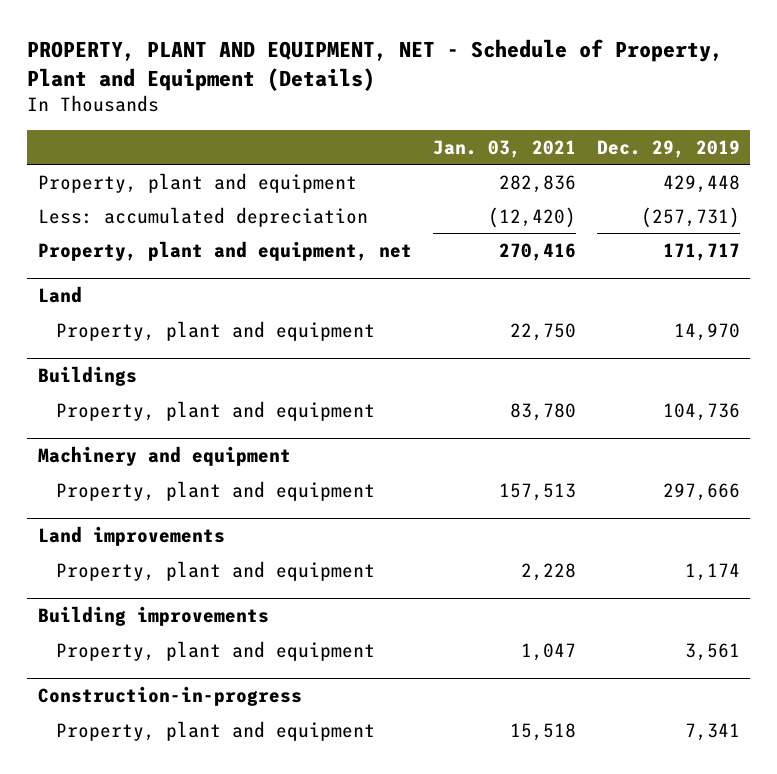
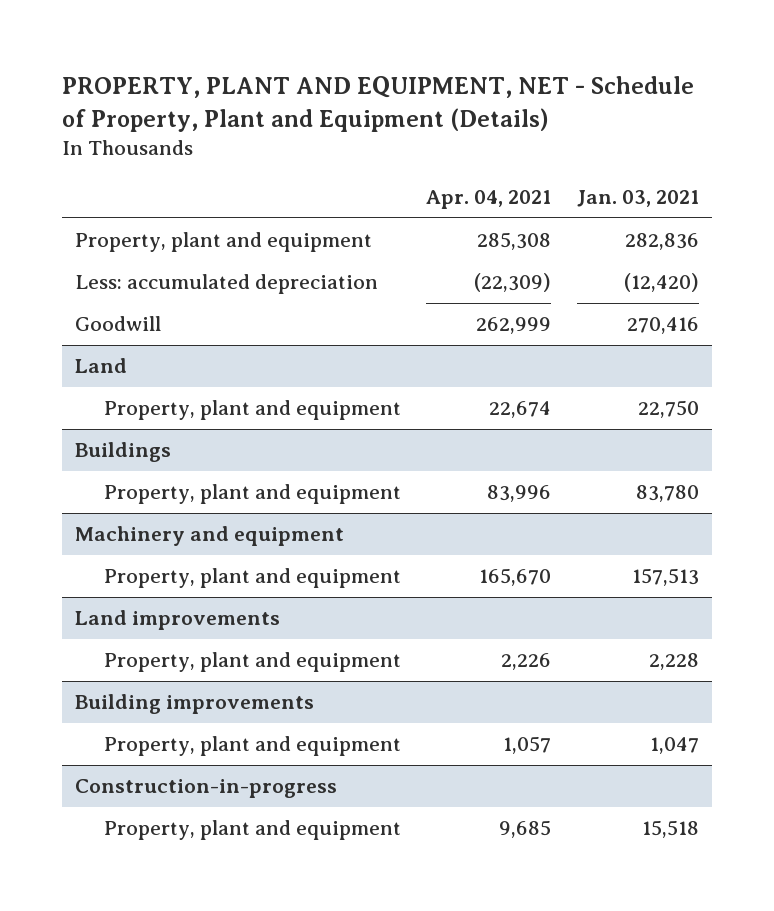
[596,139,740,158] Dec. 29, 2019 -> none
none -> [426,189,552,209] Apr. 04, 2021
[37,240,412,261] Property, plant and equipment, net -> [74,316,161,332] Goodwill

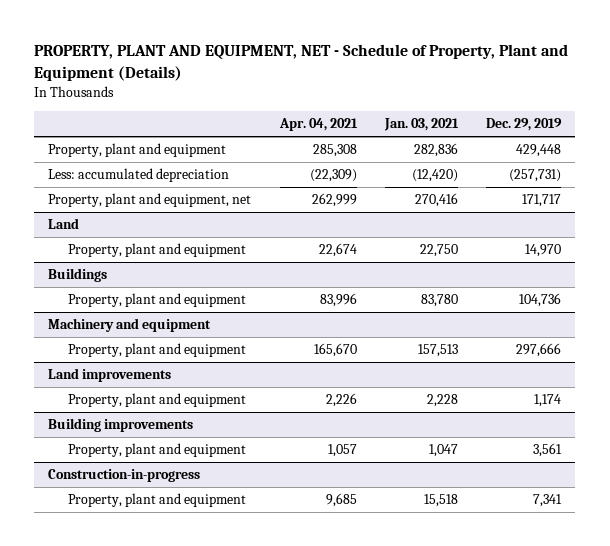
none -> [486,118,563,132] Dec. 29, 2019
[74,316,161,332] Goodwill -> [48,193,252,208] Property, plant and equipment, net

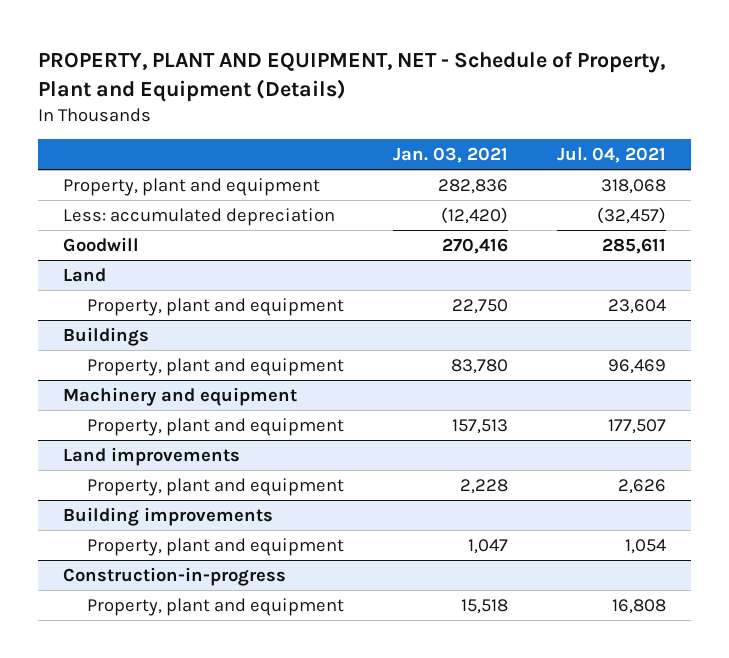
[278,118,358,132] Apr. 04, 2021 -> none
[486,118,563,132] Dec. 29, 2019 -> none
none -> [557,147,667,164] Jul. 04, 2021
[48,193,252,208] Property, plant and equipment, net -> [62,236,139,252] Goodwill

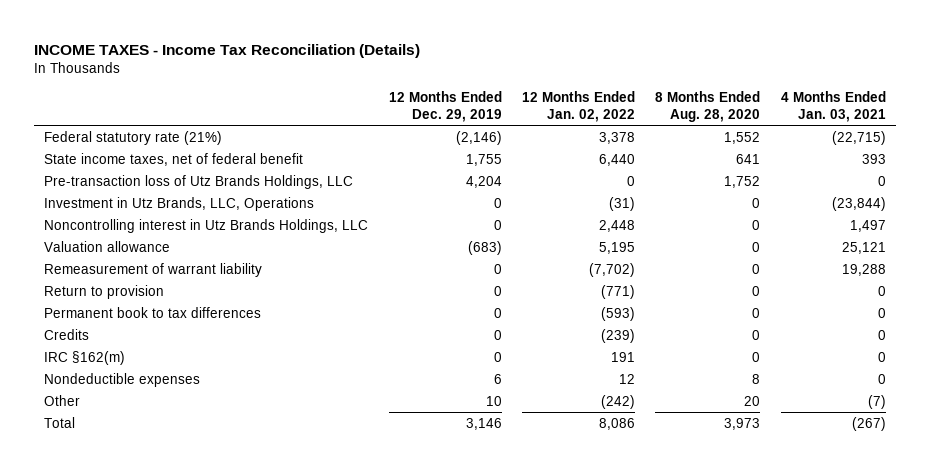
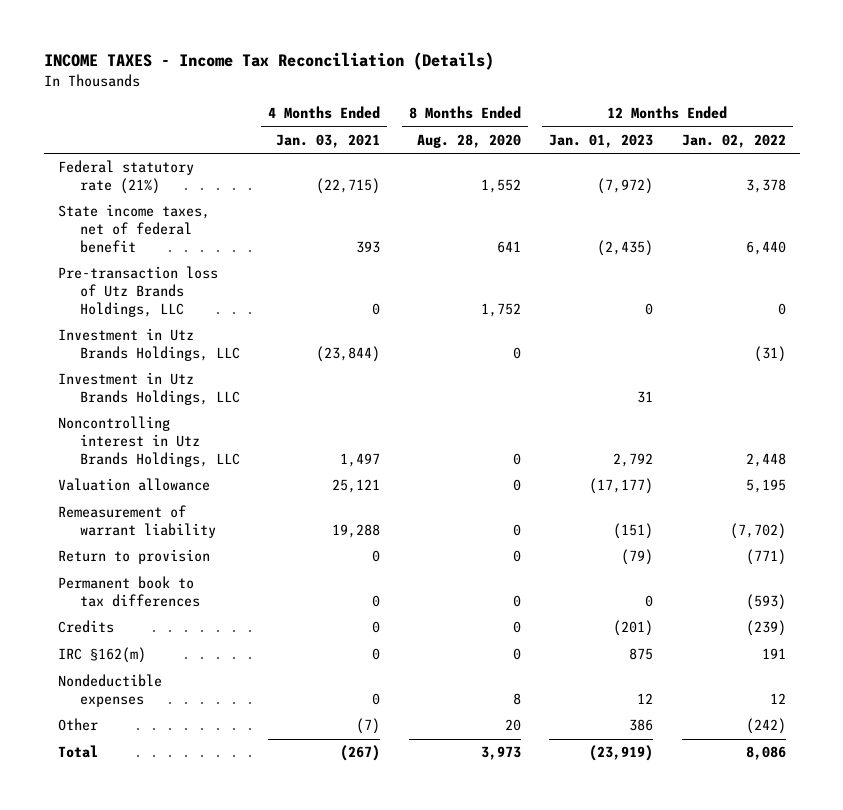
[388,91,502,122] 12 Months Ended Dec. 29, 2019 -> none
none -> [549,134,654,149] Jan. 01, 2023
[44,196,315,211] Investment in Utz Brands, LLC, Operations -> [57,328,240,362] Investment in Utz Brands Holdings, LLC
none -> [57,372,240,406] Investment in Utz Brands Holdings, LLC

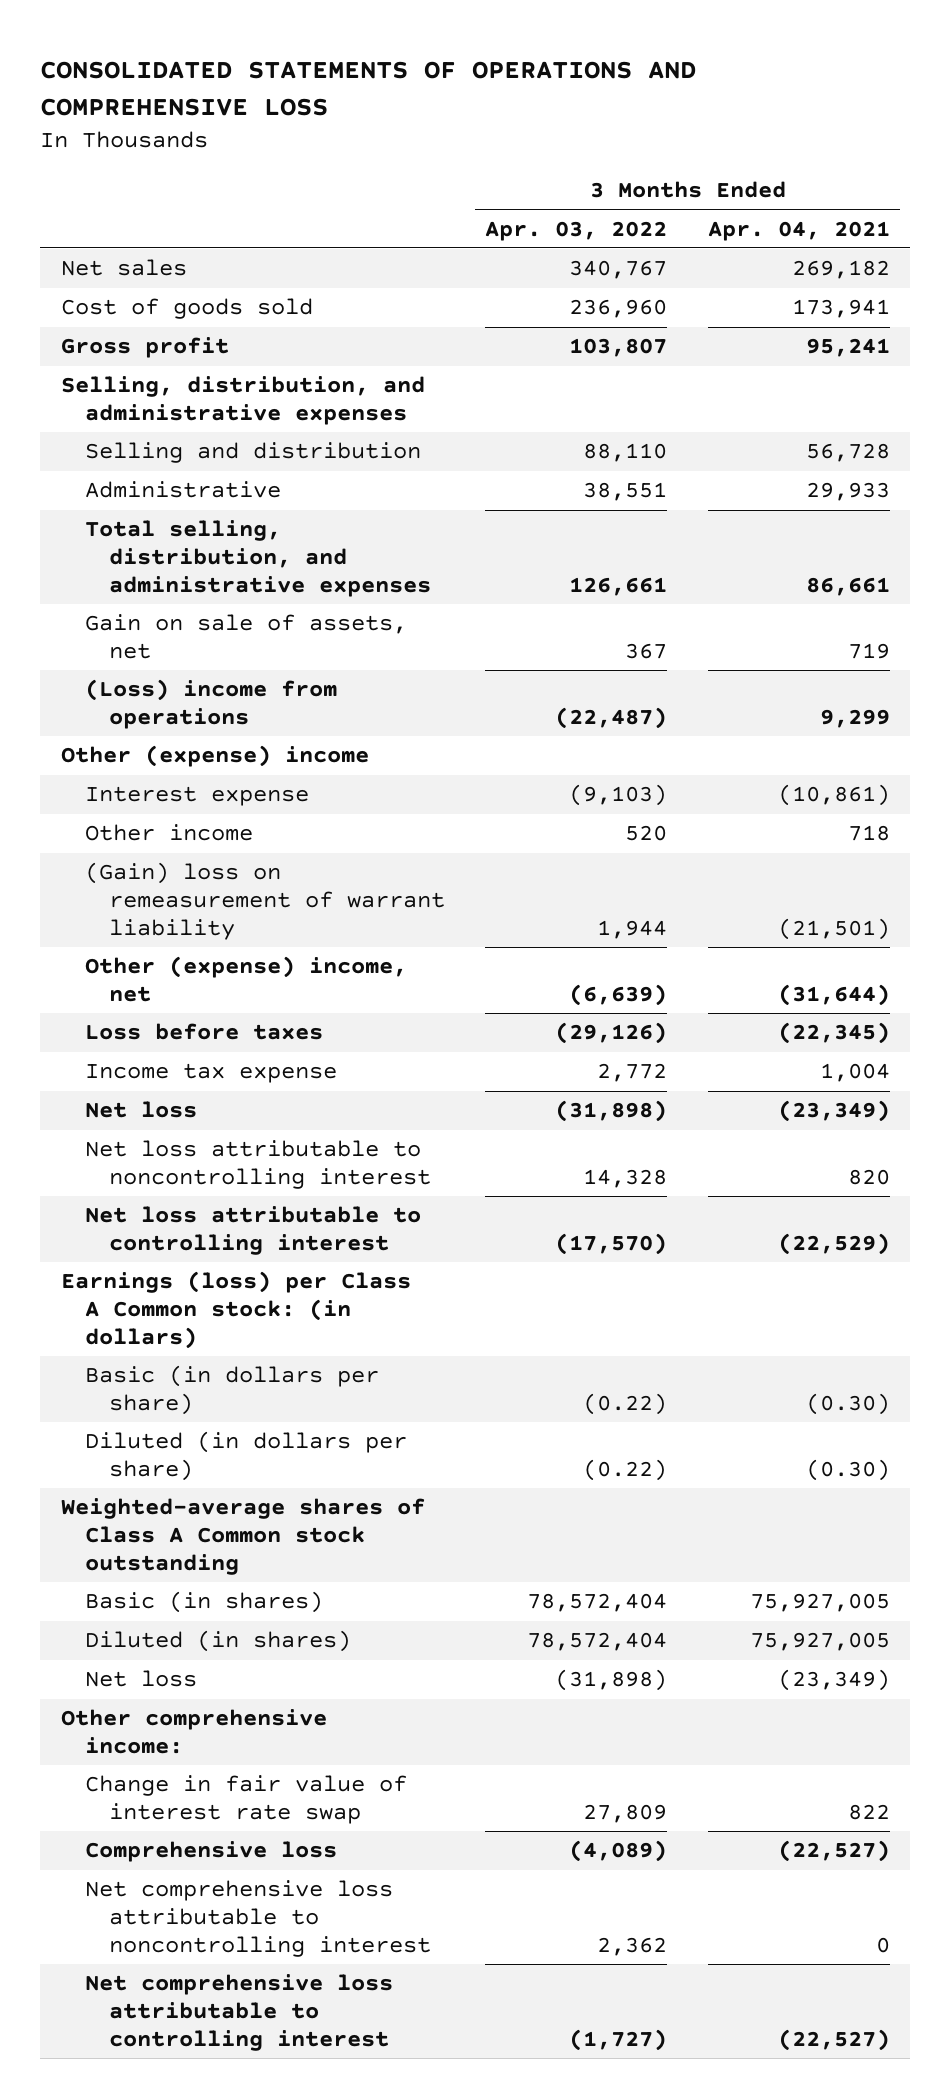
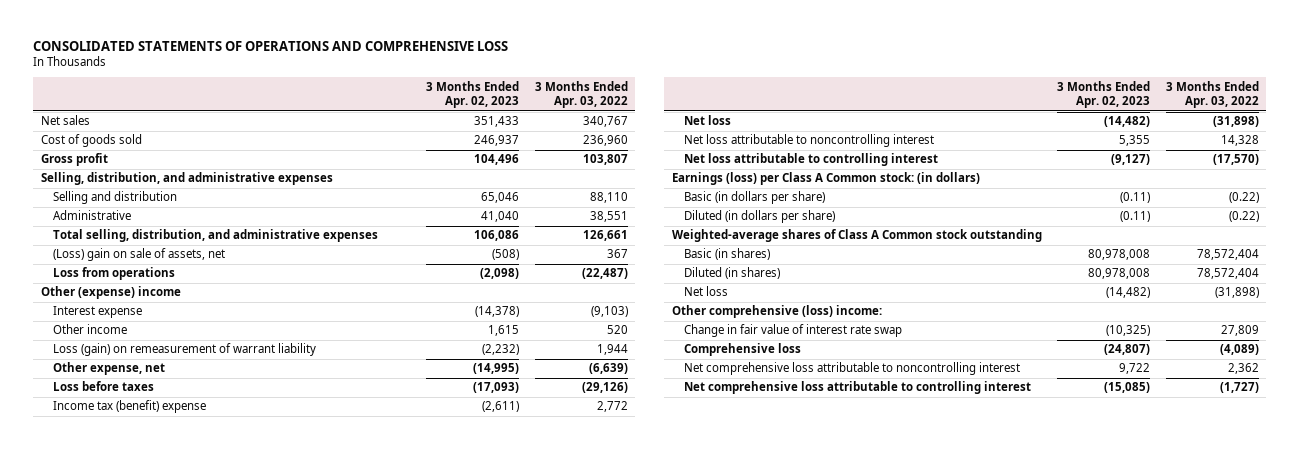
[707,220,890,241] Apr. 04, 2021 -> none
none -> [426,80,520,109] 3 Months Ended Apr. 02, 2023
[84,614,407,660] Gain on sale of assets, net -> [52,248,225,262] (Loss) gain on sale of assets, net
[84,679,337,730] (Loss) income from operations -> [52,267,175,281] Loss from operations
[84,862,446,941] (Gain) loss on remeasurement of warrant liability -> [52,343,316,357] Loss (gain) on remeasurement of warrant liability
[84,956,407,1003] Other (expense) income, net -> [52,362,165,376] Other expense, net
[84,1063,337,1084] Income tax expense -> [52,400,206,414] Income tax (benefit) expense
[60,1709,327,1755] Other comprehensive income: -> [671,305,882,319] Other comprehensive (loss) income:

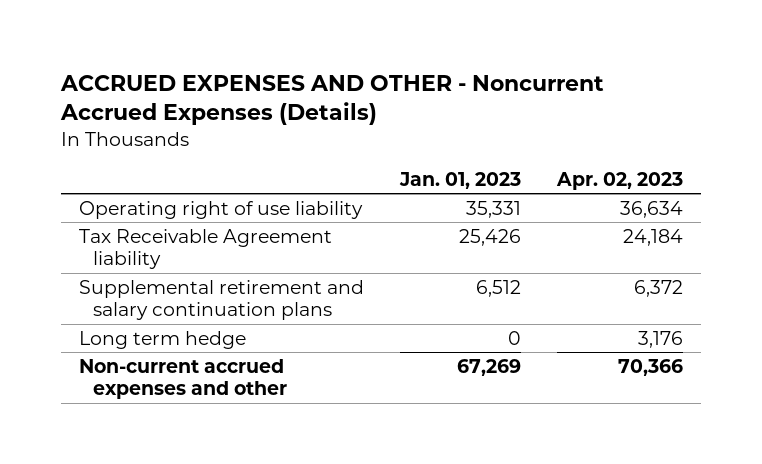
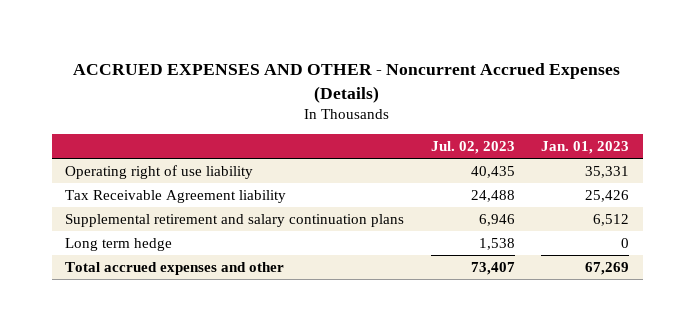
[555,171,683,190] Apr. 02, 2023 -> none
none -> [430,141,515,155] Jul. 02, 2023
[79,358,287,400] Non-current accrued expenses and other -> [64,261,284,275] Total accrued expenses and other

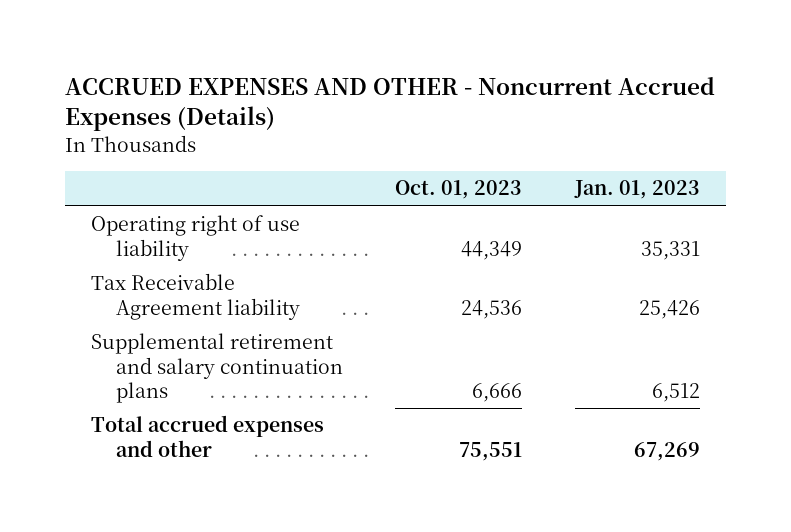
[430,141,515,155] Jul. 02, 2023 -> none
none -> [395,180,523,200] Oct. 01, 2023
[64,237,172,251] Long term hedge -> none

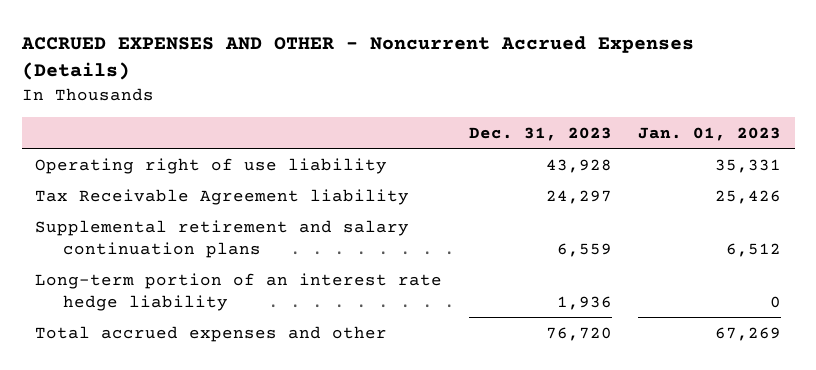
[395,180,523,200] Oct. 01, 2023 -> none
none -> [468,126,612,141] Dec. 31, 2023
none -> [35,272,443,311] Long-term portion of an interest rate hedge liability

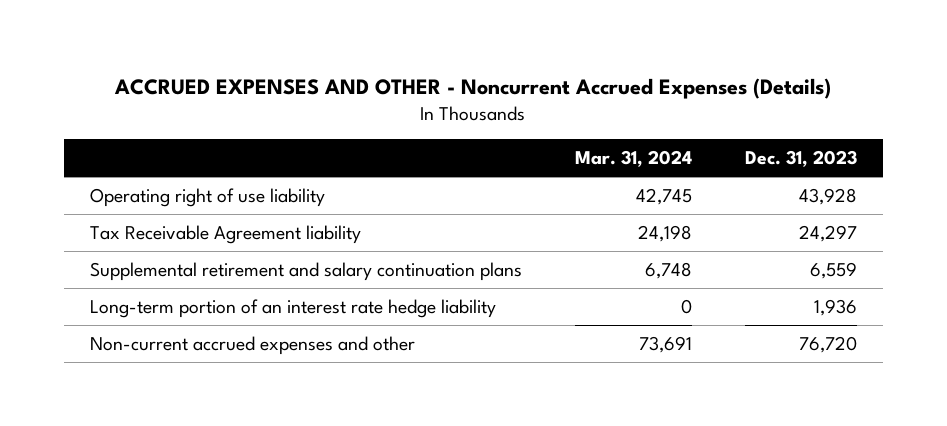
[638,126,782,141] Jan. 01, 2023 -> none
none -> [574,150,692,168] Mar. 31, 2024
[35,325,388,342] Total accrued expenses and other -> [90,336,416,356] Non-current accrued expenses and other

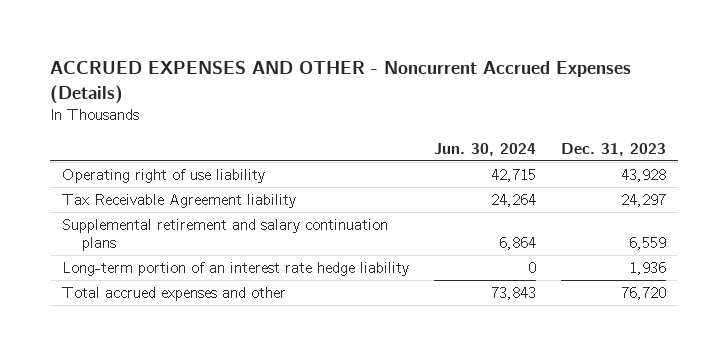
[574,150,692,168] Mar. 31, 2024 -> none
none -> [434,142,537,156] Jun. 30, 2024
[90,336,416,356] Non-current accrued expenses and other -> [62,286,287,301] Total accrued expenses and other

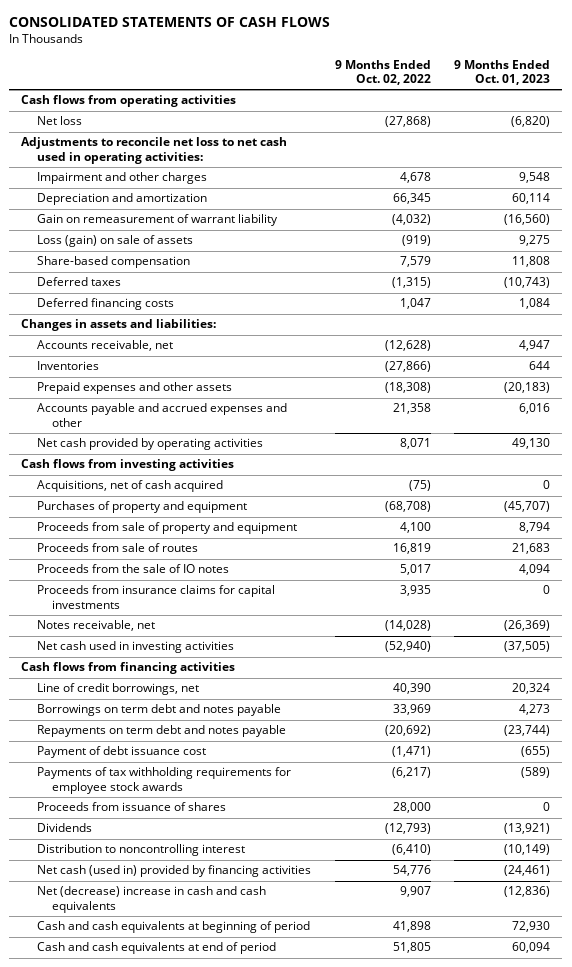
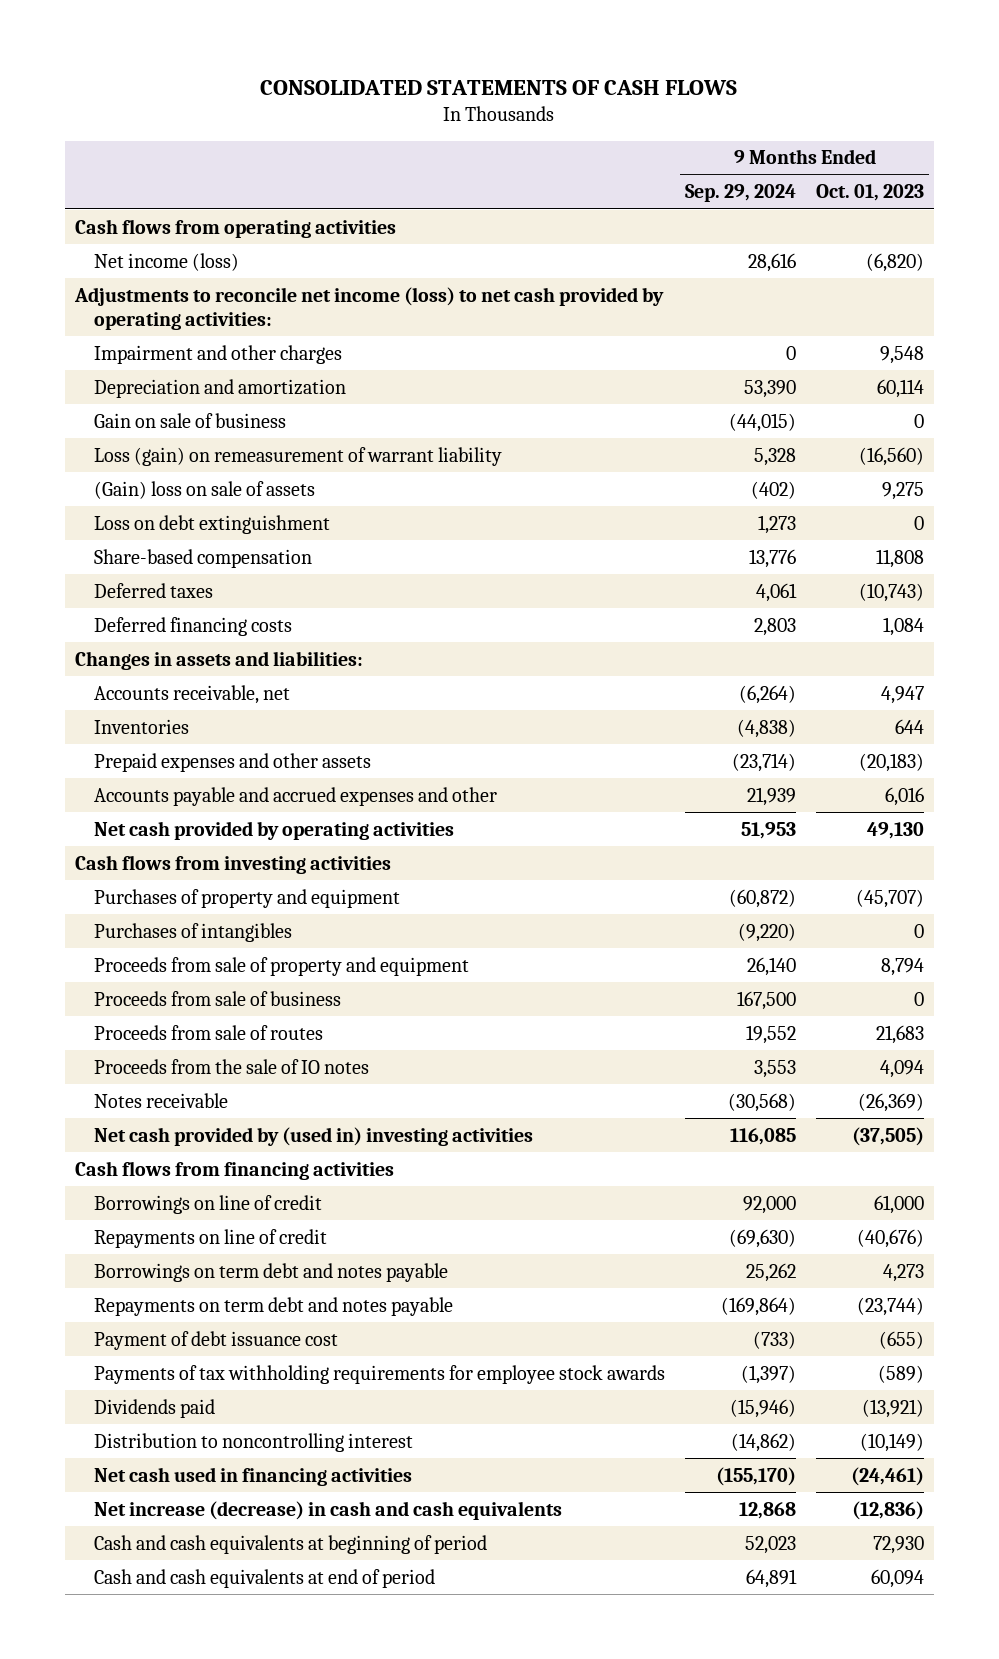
[334,59,431,85] 9 Months Ended Oct. 02, 2022 -> none
none -> [685,184,797,203] Sep. 29, 2024
[36,116,82,126] Net loss -> [94,252,240,271] Net income (loss)
[21,137,288,164] Adjustments to reconcile net loss to net cash used in operating activities: -> [73,286,664,330] Adjustments to reconcile net income (loss) to net cash provided by operating activities:
none -> [94,412,287,428] Gain on sale of business
[36,214,278,227] Gain on remeasurement of warrant liability -> [94,446,503,466] Loss (gain) on remeasurement of warrant liability
[36,235,193,248] Loss (gain) on sale of assets -> [94,480,316,499] (Gain) loss on sale of assets
none -> [94,514,331,534] Loss on debt extinguishment
[36,480,223,493] Acquisitions, net of cash acquired -> none
none -> [94,922,293,942] Purchases of intangibles
none -> [94,990,342,1006] Proceeds from sale of business
[36,585,275,609] Proceeds from insurance claims for capital investments -> none
[36,620,155,632] Notes receivable, net -> [94,1092,229,1108] Notes receivable
[36,641,234,654] Net cash used in investing activities -> [94,1126,534,1146] Net cash provided by (used in) investing activities
[36,683,199,696] Line of credit borrowings, net -> [94,1194,323,1214] Borrowings on line of credit
[512,683,551,695] 20,324 -> [874,1194,925,1214] 61,000
none -> [94,1228,328,1248] Repayments on line of credit
[36,802,226,812] Proceeds from issuance of shares -> none
[36,823,92,833] Dividends -> [94,1398,216,1418] Dividends paid
[36,865,311,878] Net cash (used in) provided by financing activities -> [94,1466,413,1486] Net cash used in financing activities
[36,886,266,913] Net (decrease) increase in cash and cash equivalents -> [94,1500,563,1520] Net increase (decrease) in cash and cash equivalents

